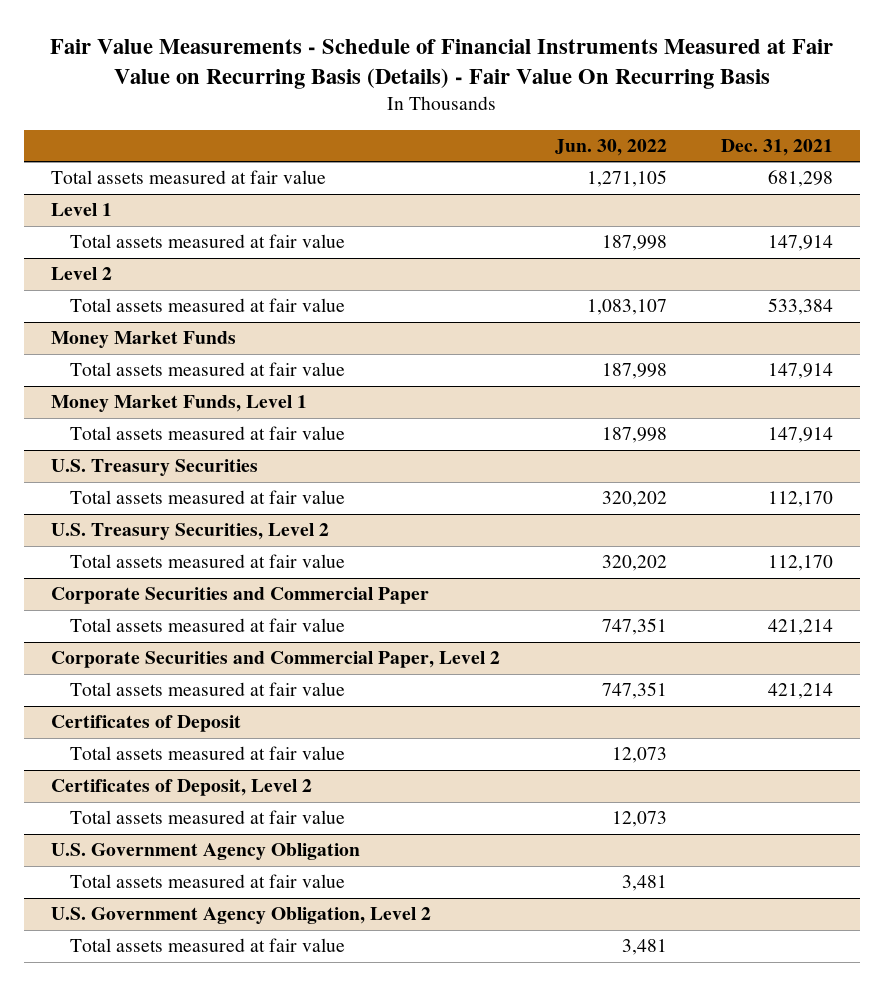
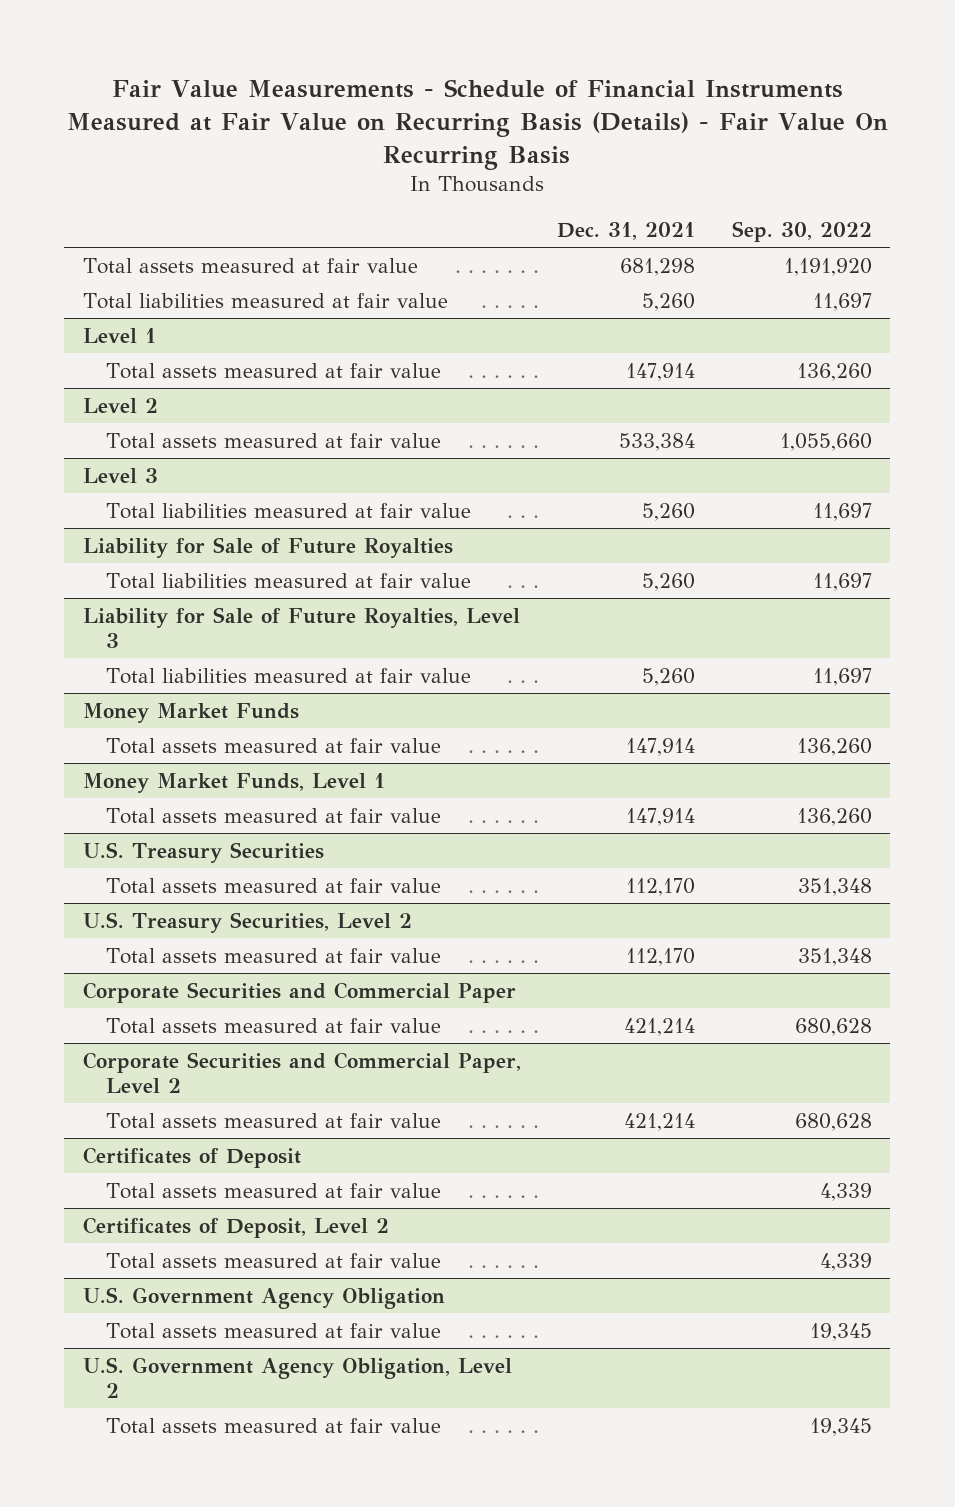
[554,138,667,156] Jun. 30, 2022 -> none
none -> [732,221,873,243] Sep. 30, 2022
none -> [82,292,448,309] Total liabilities measured at fair value
none -> [82,467,158,483] Level 3
none -> [106,502,472,519] Total liabilities measured at fair value
none -> [82,536,453,558] Liability for Sale of Future Royalties
none -> [106,572,472,589] Total liabilities measured at fair value
none -> [82,606,520,649] Liability for Sale of Future Royalties, Level 3
none -> [106,667,472,684] Total liabilities measured at fair value

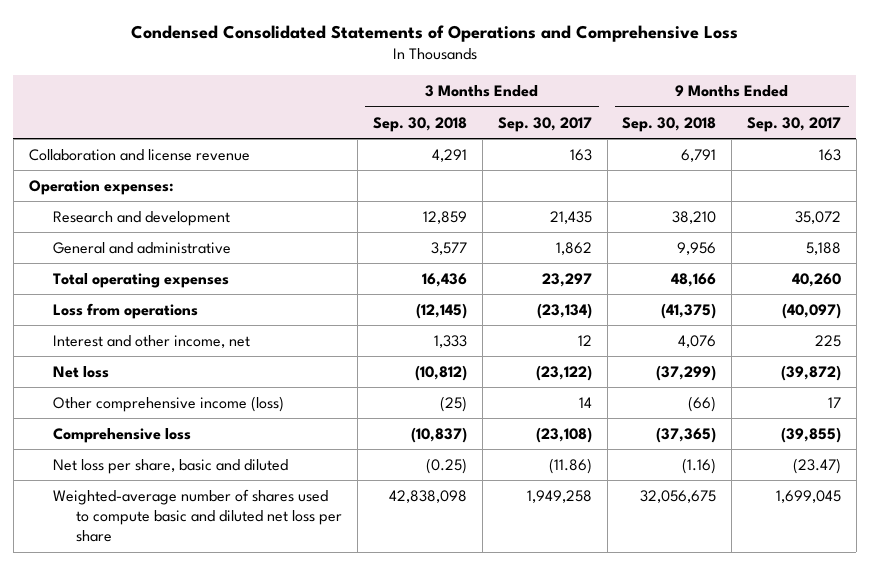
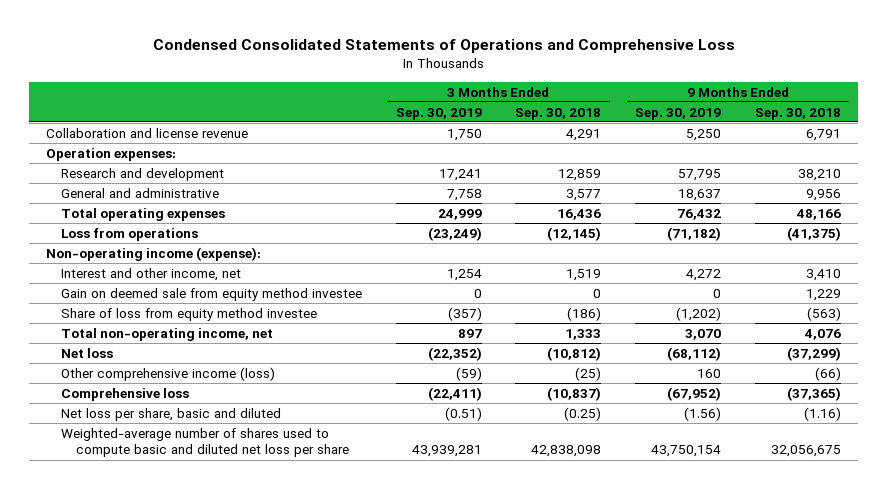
[497,116,592,132] Sep. 30, 2017 -> none
[747,116,842,132] Sep. 30, 2017 -> none
none -> [395,107,482,120] Sep. 30, 2019
none -> [635,107,722,120] Sep. 30, 2019
none -> [46,246,262,261] Non-operating income (expense):
[434,334,468,348] 1,333 -> [566,268,602,281] 1,519
[678,334,717,348] 4,076 -> [805,268,841,281] 3,410
none -> [60,287,362,301] Gain on deemed sale from equity method investee
none -> [60,307,317,321] Share of loss from equity method investee
none -> [60,327,273,341] Total non-operating income, net

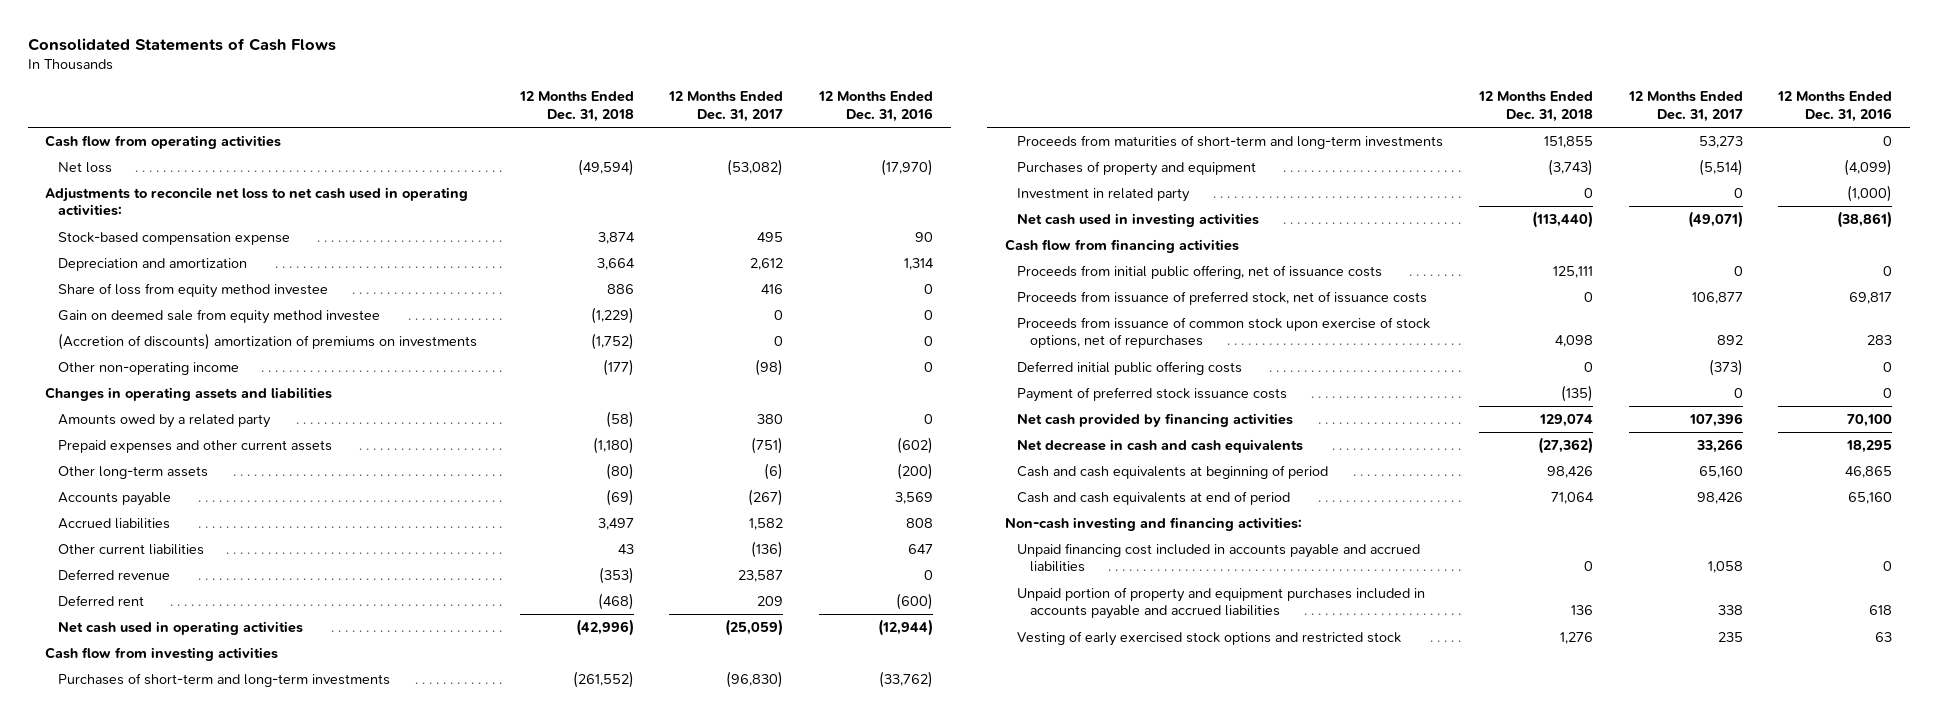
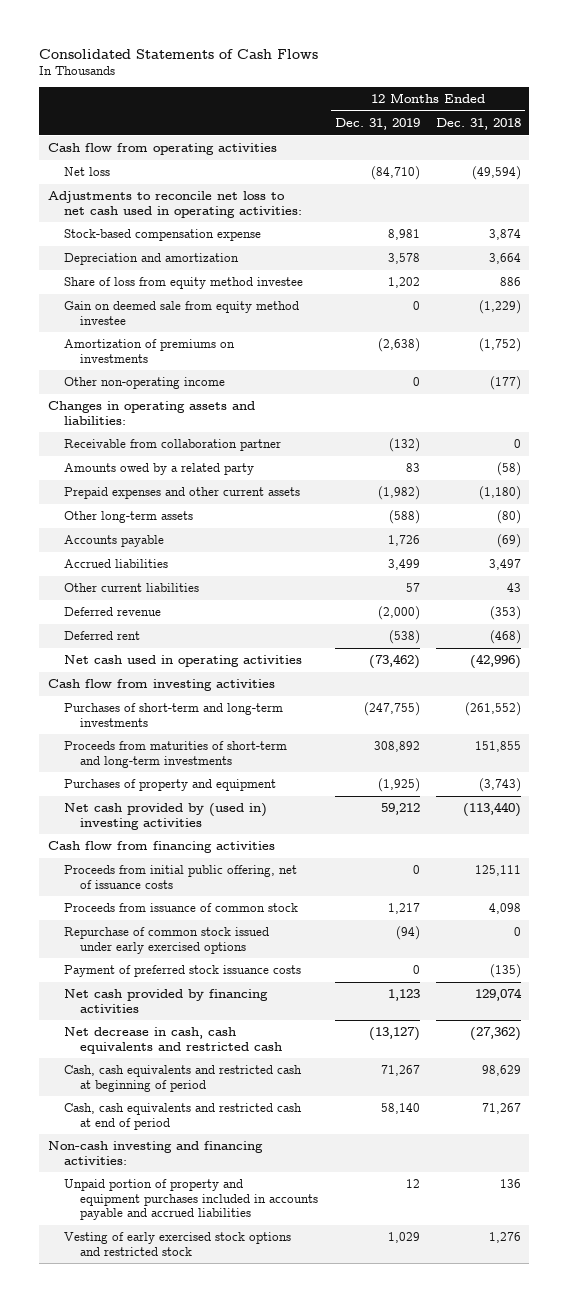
[668,91,784,122] 12 Months Ended Dec. 31, 2017 -> none
[818,91,934,122] 12 Months Ended Dec. 31, 2016 -> none
none -> [334,118,420,131] Dec. 31, 2019
[57,333,477,351] (Accretion of discounts) amortization of premiums on investments -> [63,339,235,363] Amortization of premiums on investments
[45,387,333,402] Changes in operating assets and liabilities -> [47,401,255,425] Changes in operating assets and liabilities:
none -> [63,439,281,452] Receivable from collaboration partner
[1017,188,1191,203] Investment in related party -> none
[1017,213,1260,228] Net cash used in investing activities -> [63,803,267,830] Net cash provided by (used in) investing activities
[1017,291,1428,306] Proceeds from issuance of preferred stock, net of issuance costs -> none
[1017,361,1243,376] Deferred initial public offering costs -> none
[1017,317,1431,349] Proceeds from issuance of common stock upon exercise of stock options, net of repurchases -> [63,903,298,913] Proceeds from issuance of common stock
none -> [63,927,269,954] Repurchase of common stock issued under early exercised options
[1017,439,1304,454] Net decrease in cash and cash equivalents -> [63,1027,283,1054] Net decrease in cash, cash equivalents and restricted cash
[1017,465,1329,480] Cash and cash equivalents at beginning of period -> [63,1065,302,1092] Cash, cash equivalents and restricted cash at beginning of period
[1546,466,1593,479] 98,426 -> [481,1065,521,1077] 98,629
[1017,491,1291,506] Cash and cash equivalents at end of period -> [63,1103,302,1130] Cash, cash equivalents and restricted cash at end of period
[1550,492,1594,505] 71,064 -> [481,1103,521,1115] 71,267
[1017,543,1421,573] Unpaid financing cost included in accounts payable and accrued liabilities -> none

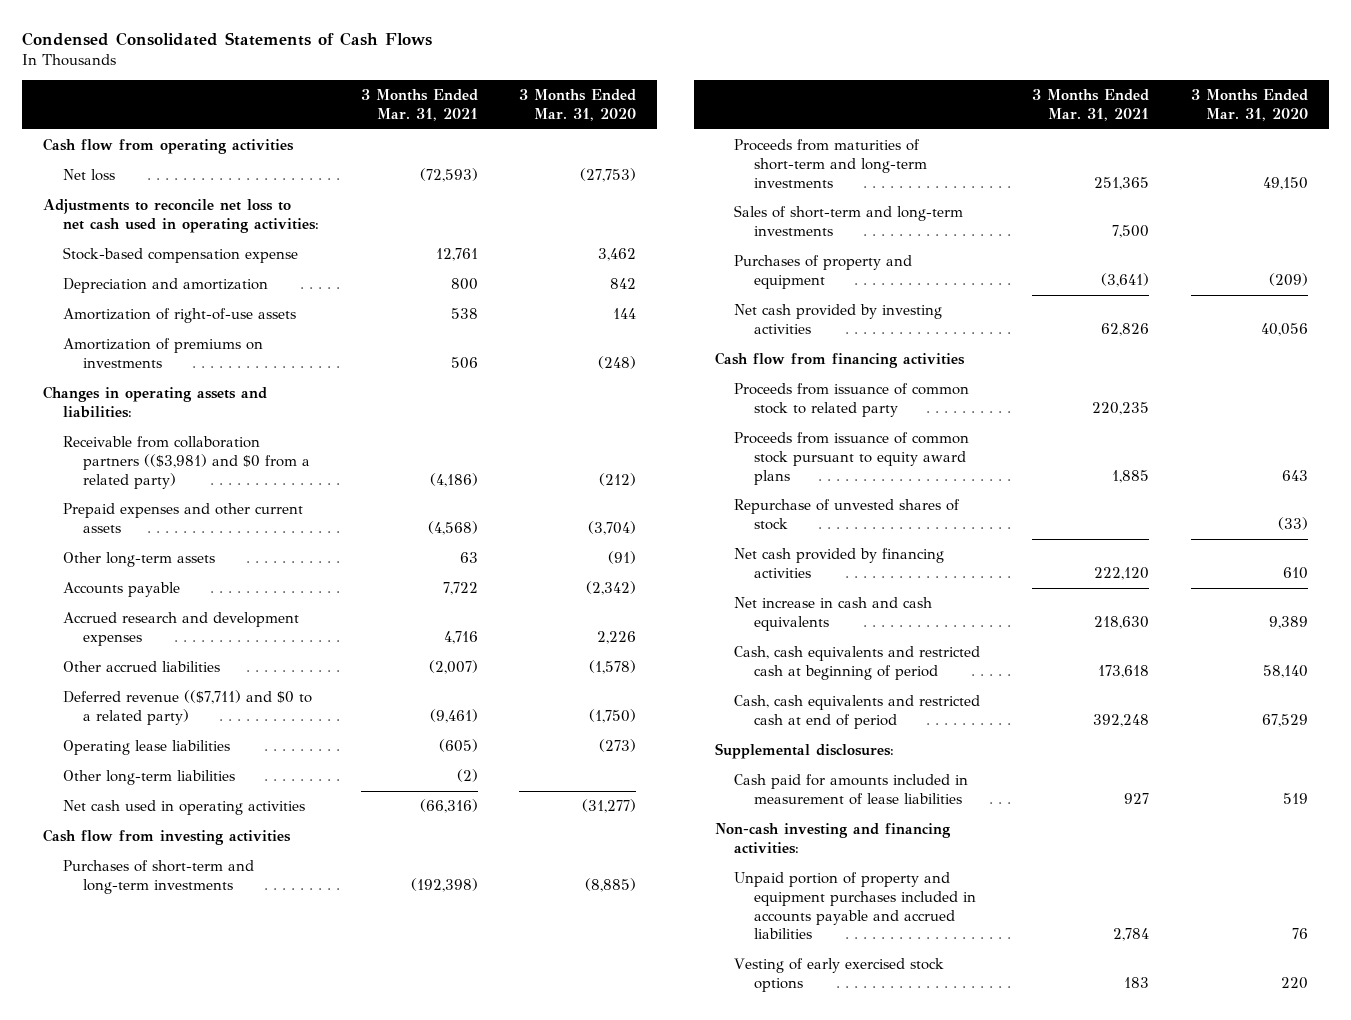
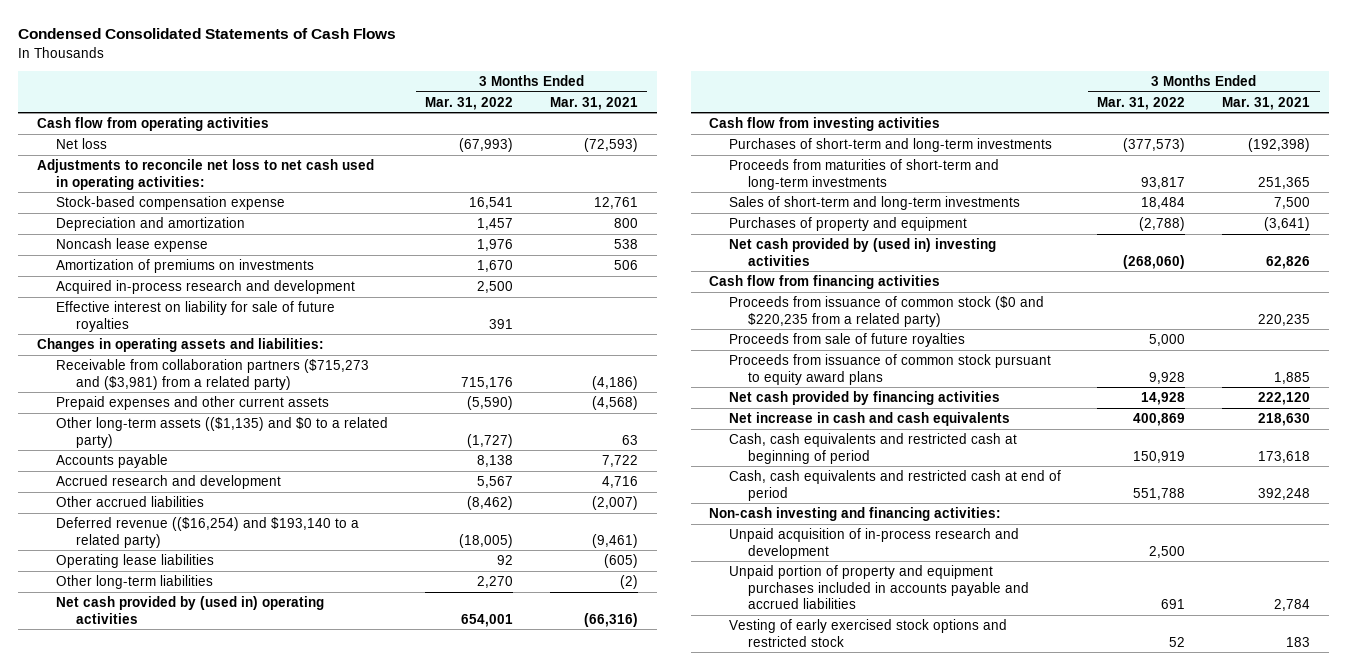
[519,89,637,121] 3 Months Ended Mar. 31, 2020 -> none
none -> [425,96,514,110] Mar. 31, 2022
[62,307,296,323] Amortization of right-of-use assets -> [56,237,209,252] Noncash lease expense
none -> [56,279,356,294] Acquired in-process research and development
none -> [56,300,336,332] Effective interest on liability for sale of future royalties
[62,435,310,489] Receivable from collaboration partners (($3,981) and $0 from a related party) -> [56,358,370,390] Receivable from collaboration partners ($715,273 and ($3,981) from a related party)
[62,551,215,567] Other long-term assets -> [56,416,389,448] Other long-term assets (($1,135) and $0 to a related party)
[62,611,299,646] Accrued research and development expenses -> [56,474,282,489] Accrued research and development
[62,689,312,725] Deferred revenue (($7,711) and $0 to a related party) -> [56,516,360,548] Deferred revenue (($16,254) and $193,140 to a related party)
[62,799,305,815] Net cash used in operating activities -> [56,595,325,624] Net cash provided by (used in) operating activities
[734,303,943,334] Net cash provided by investing activities -> [728,237,996,266] Net cash provided by (used in) investing activities
[734,382,970,417] Proceeds from issuance of common stock to related party -> [728,295,1044,327] Proceeds from issuance of common stock ($0 and $220,235 from a related party)
none -> [728,332,965,347] Proceeds from sale of future royalties
[734,498,961,530] Repurchase of unvested shares of stock -> none
[714,742,894,759] Supplemental disclosures: -> none
[734,773,969,805] Cash paid for amounts included in measurement of lease liabilities -> none
none -> [728,527,1019,559] Unpaid acquisition of in-process research and development
[734,957,945,992] Vesting of early exercised stock options -> [728,618,1007,647] Vesting of early exercised stock options and restricted stock

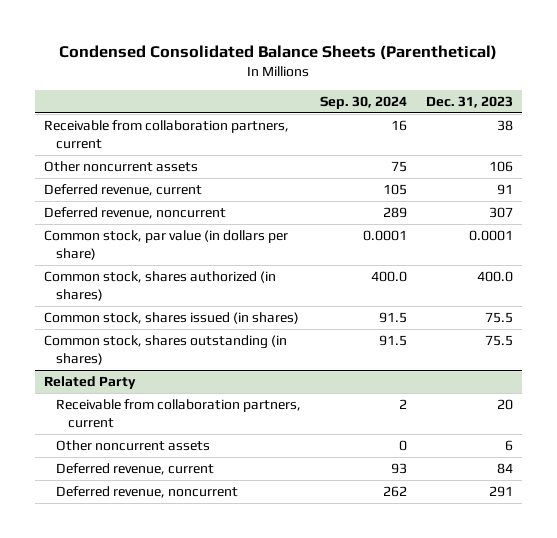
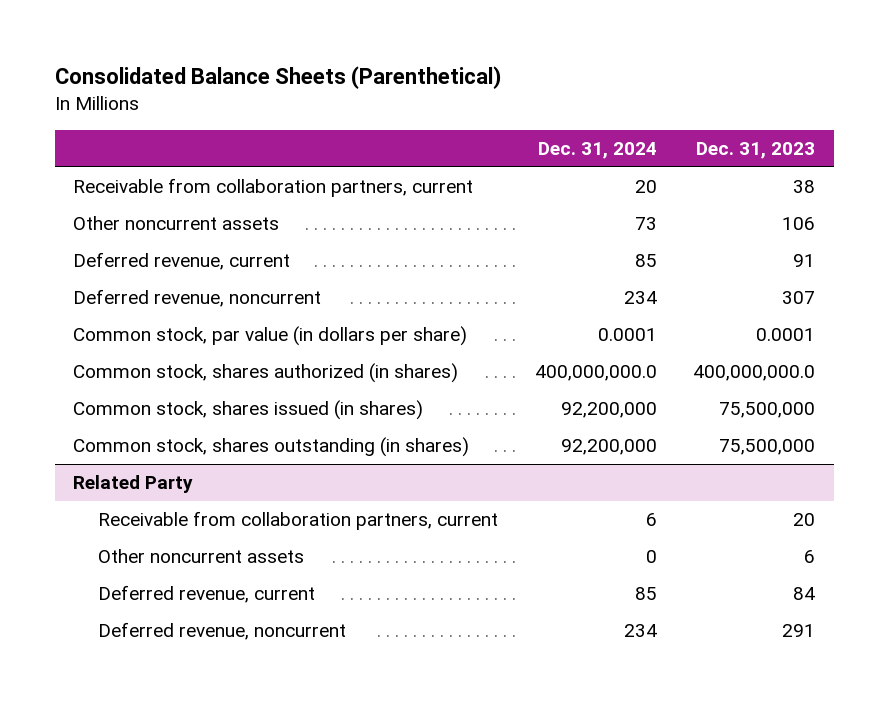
[59,44,498,60] Condensed Consolidated Balance Sheets (Parenthetical) -> [54,66,501,90] Consolidated Balance Sheets (Parenthetical)
[319,96,407,110] Sep. 30, 2024 -> none
none -> [537,141,657,159] Dec. 31, 2024
[476,271,513,283] 400.0 -> [693,365,816,382] 400,000,000.0
[484,312,513,324] 75.5 -> [719,402,816,419] 75,500,000
[484,335,513,347] 75.5 -> [719,439,816,456] 75,500,000

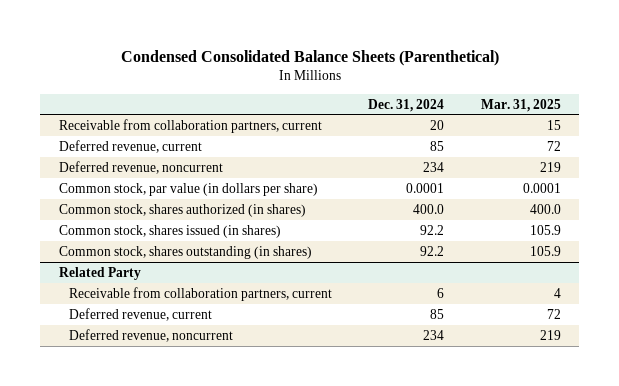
[54,66,501,90] Consolidated Balance Sheets (Parenthetical) -> [120,49,499,66] Condensed Consolidated Balance Sheets (Parenthetical)
[696,141,816,159] Dec. 31, 2023 -> none
none -> [480,98,561,112] Mar. 31, 2025
[73,216,280,231] Other noncurrent assets -> none
[534,365,657,382] 400,000,000.0 -> [413,203,445,214] 400.0
[560,402,657,419] 92,200,000 -> [420,224,445,235] 92.2
[560,439,657,456] 92,200,000 -> [420,245,445,256] 92.2
[97,549,304,564] Other noncurrent assets -> none

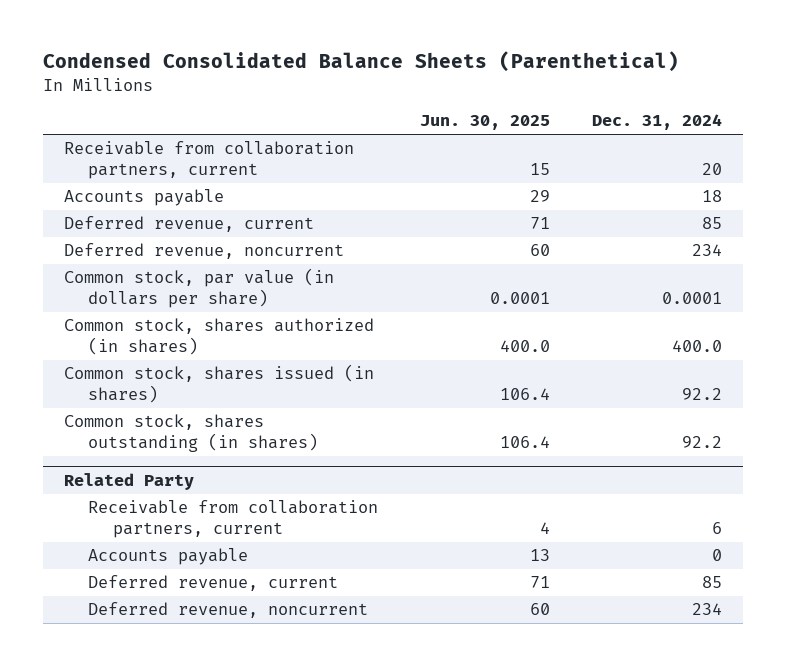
[480,98,561,112] Mar. 31, 2025 -> none
none -> [420,115,551,131] Jun. 30, 2025
none -> [63,189,224,207] Accounts payable
none -> [88,548,249,566] Accounts payable

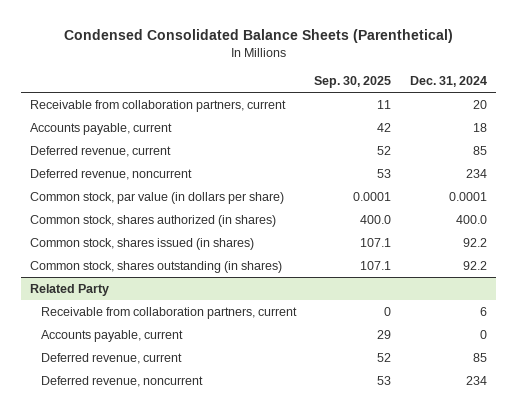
[420,115,551,131] Jun. 30, 2025 -> none
none -> [314,75,392,88] Sep. 30, 2025
[63,189,224,207] Accounts payable -> [30,122,173,135] Accounts payable, current
[88,548,249,566] Accounts payable -> [40,329,183,342] Accounts payable, current

